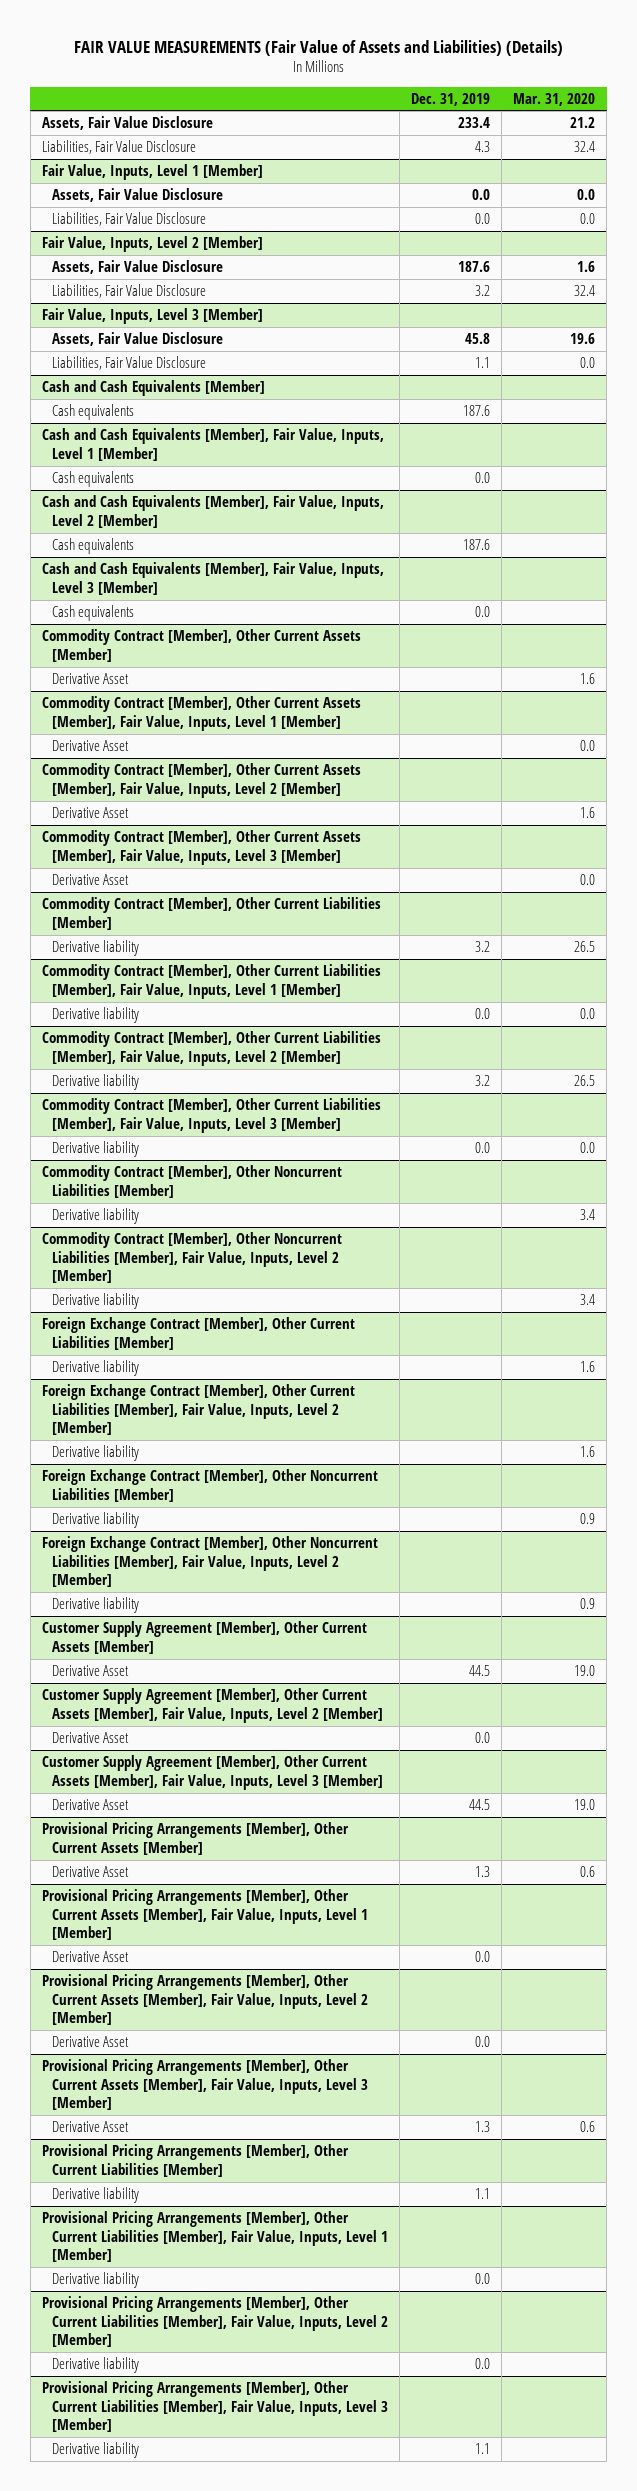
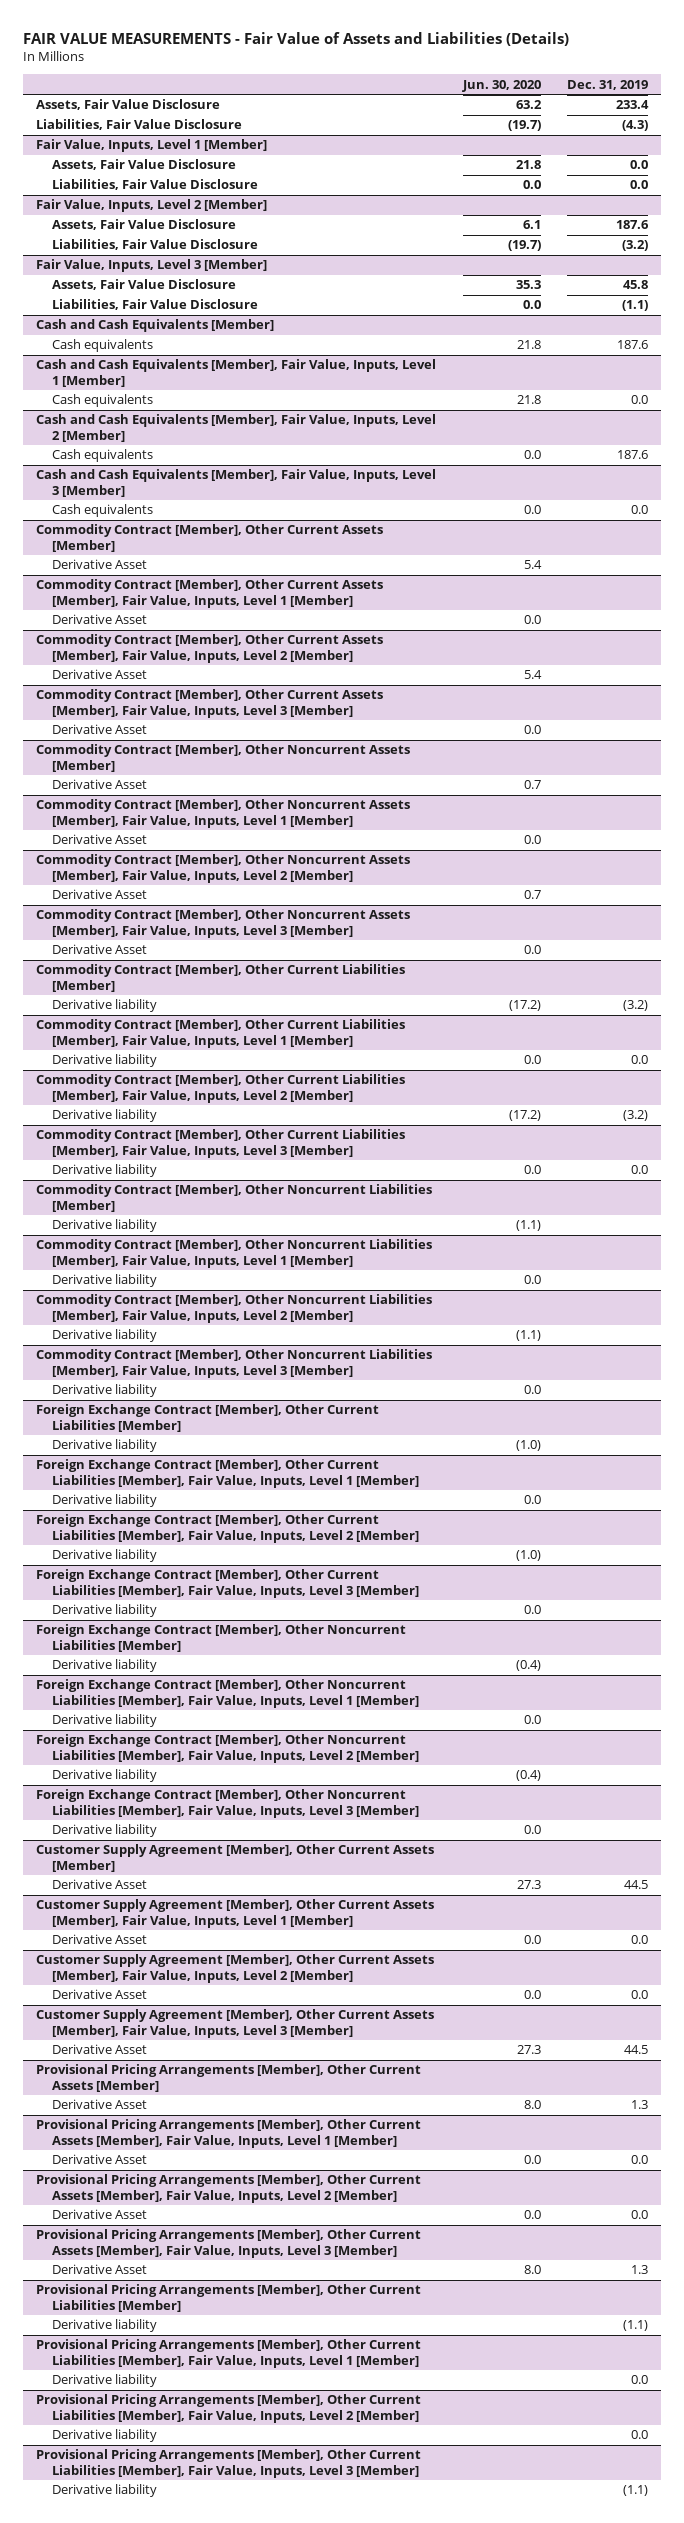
[73,39,563,56] FAIR VALUE MEASUREMENTS (Fair Value of Assets and Liabilities) (Details) -> [23,31,570,46] FAIR VALUE MEASUREMENTS - Fair Value of Assets and Liabilities (Details)
[513,92,596,106] Mar. 31, 2020 -> none
none -> [461,79,541,92] Jun. 30, 2020
[475,141,491,153] 4.3 -> [621,120,648,132] (4.3)
[475,285,491,297] 3.2 -> [621,240,648,252] (3.2)
[475,357,491,369] 1.1 -> [621,300,648,312] (1.1)
none -> [36,744,411,772] Commodity Contract [Member], Other Noncurrent Assets [Member]
none -> [51,779,147,790] Derivative Asset
none -> [36,799,411,828] Commodity Contract [Member], Other Noncurrent Assets [Member], Fair Value, Inputs, Level 1 [Member]
none -> [51,834,147,845] Derivative Asset
none -> [36,854,411,883] Commodity Contract [Member], Other Noncurrent Assets [Member], Fair Value, Inputs, Level 2 [Member]
none -> [51,889,147,900] Derivative Asset
none -> [36,909,411,938] Commodity Contract [Member], Other Noncurrent Assets [Member], Fair Value, Inputs, Level 3 [Member]
none -> [51,944,147,955] Derivative Asset
[475,941,491,953] 3.2 -> [622,1000,648,1012] (3.2)
[475,1075,491,1087] 3.2 -> [622,1110,648,1122] (3.2)
none -> [36,1239,433,1268] Commodity Contract [Member], Other Noncurrent Liabilities [Member], Fair Value, Inputs, Level 1 [Member]
none -> [51,1274,157,1288] Derivative liability
none -> [36,1349,433,1378] Commodity Contract [Member], Other Noncurrent Liabilities [Member], Fair Value, Inputs, Level 3 [Member]
none -> [51,1384,157,1398] Derivative liability
none -> [36,1459,419,1488] Foreign Exchange Contract [Member], Other Current Liabilities [Member], Fair Value, Inputs, Level 1 [Member]
none -> [51,1494,157,1508] Derivative liability
none -> [36,1569,419,1598] Foreign Exchange Contract [Member], Other Current Liabilities [Member], Fair Value, Inputs, Level 3 [Member]
none -> [51,1604,157,1618] Derivative liability
none -> [36,1679,419,1708] Foreign Exchange Contract [Member], Other Noncurrent Liabilities [Member], Fair Value, Inputs, Level 1 [Member]
none -> [51,1714,157,1728] Derivative liability
none -> [36,1789,419,1818] Foreign Exchange Contract [Member], Other Noncurrent Liabilities [Member], Fair Value, Inputs, Level 3 [Member]
none -> [51,1824,157,1838] Derivative liability
none -> [36,1899,435,1928] Customer Supply Agreement [Member], Other Current Assets [Member], Fair Value, Inputs, Level 1 [Member]
none -> [51,1934,147,1945] Derivative Asset
[475,2188,491,2200] 1.1 -> [622,2320,648,2332] (1.1)
[475,2443,491,2455] 1.1 -> [622,2485,648,2497] (1.1)

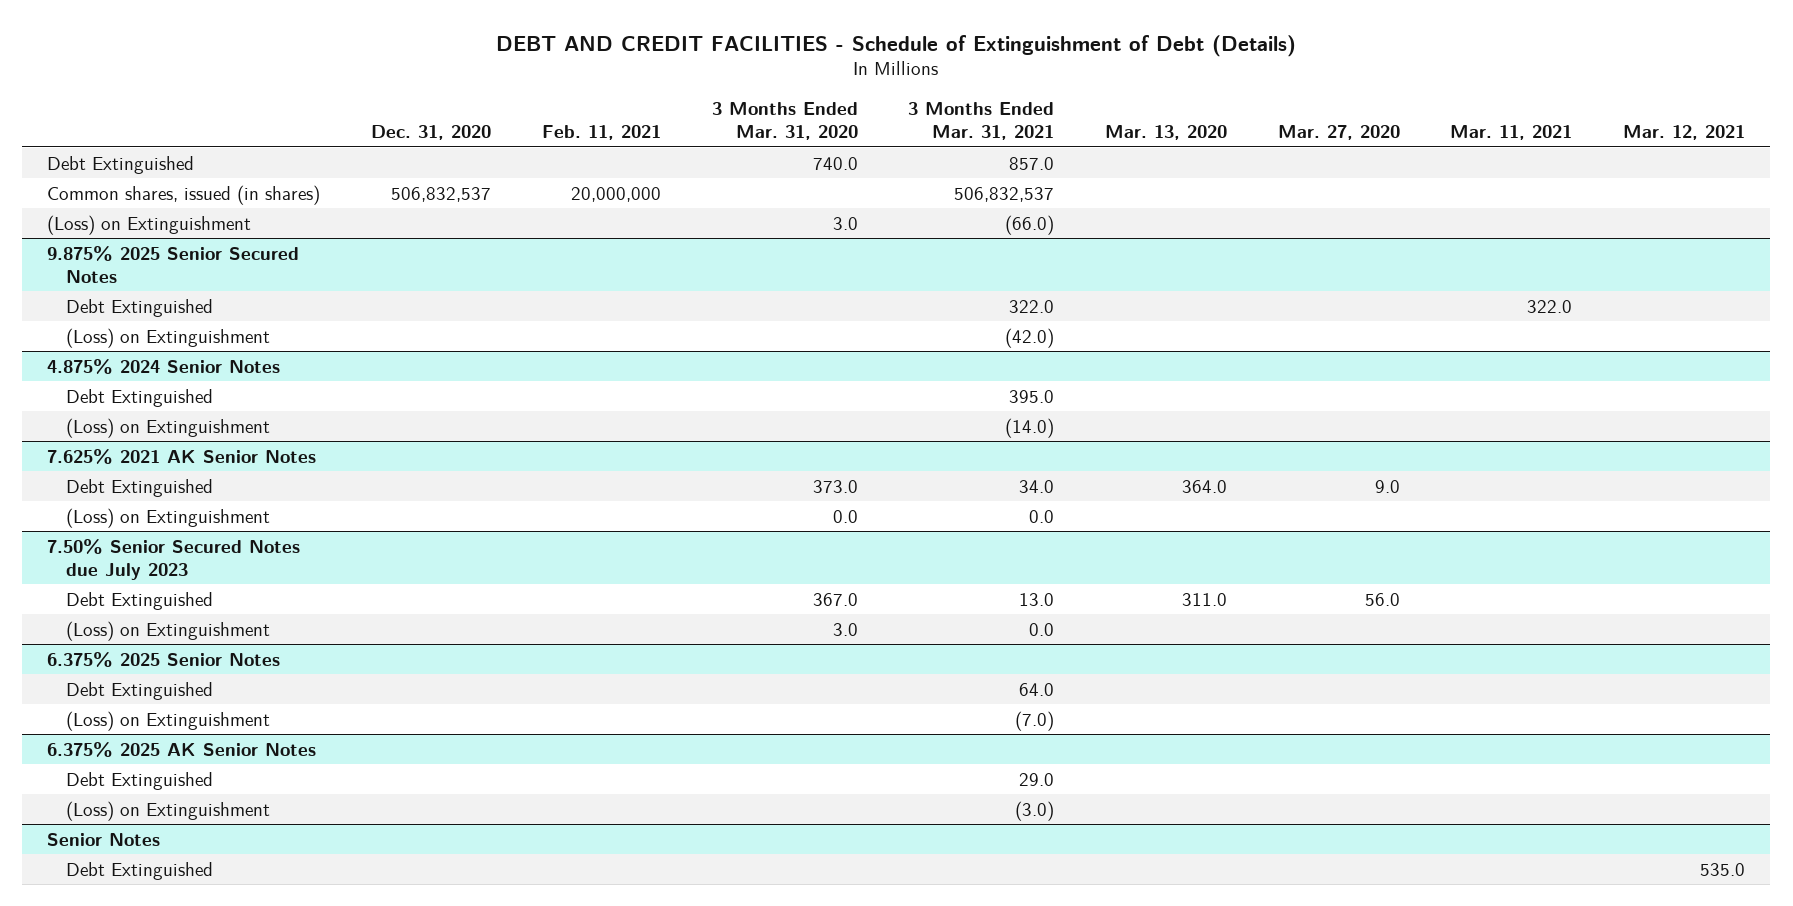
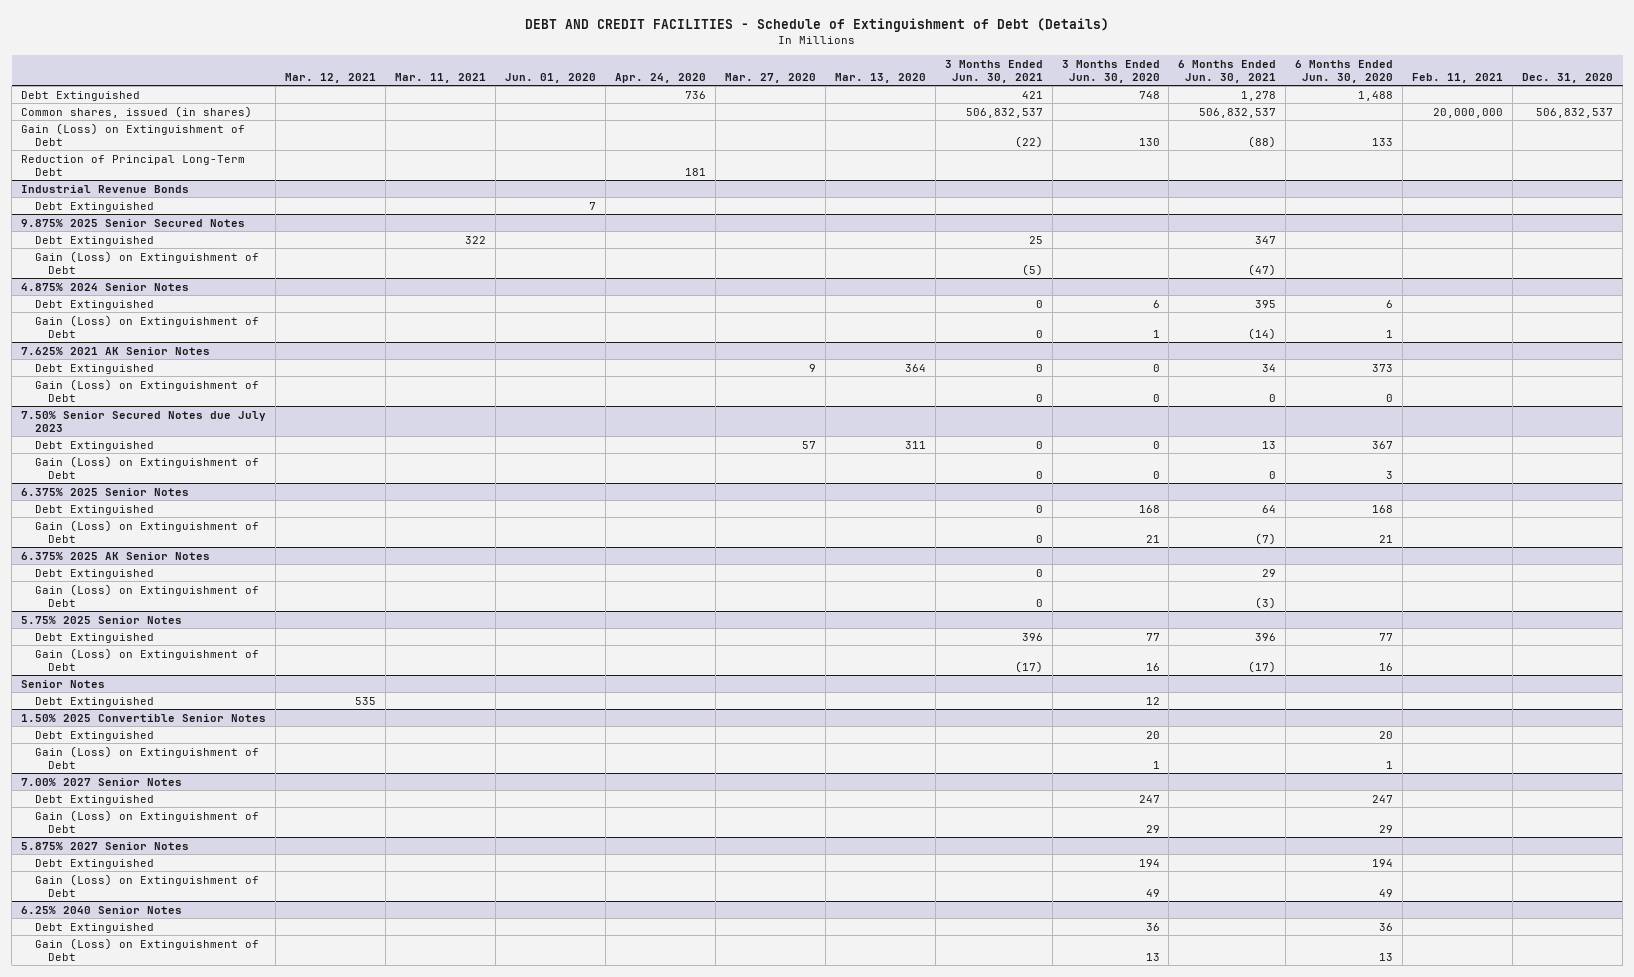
[711,102,858,141] 3 Months Ended Mar. 31, 2020 -> none
[908,102,1055,141] 3 Months Ended Mar. 31, 2021 -> none
none -> [505,72,597,83] Jun. 01, 2020
none -> [614,72,706,83] Apr. 24, 2020
none -> [944,59,1043,83] 3 Months Ended Jun. 30, 2021
none -> [1061,59,1160,83] 3 Months Ended Jun. 30, 2020
none -> [1178,59,1277,83] 6 Months Ended Jun. 30, 2021
none -> [1295,59,1394,83] 6 Months Ended Jun. 30, 2020
[47,214,252,235] (Loss) on Extinguishment -> [21,122,246,146] Gain (Loss) on Extinguishment of Debt
none -> [21,154,246,176] Reduction of Principal Long-Term Debt
none -> [21,184,190,193] Industrial Revenue Bonds
none -> [34,201,154,212] Debt Extinguished
[1527,299,1573,313] 322.0 -> [465,235,487,244] 322
[66,327,271,348] (Loss) on Extinguishment -> [34,250,259,274] Gain (Loss) on Extinguishment of Debt
[66,417,271,438] (Loss) on Extinguishment -> [34,314,259,338] Gain (Loss) on Extinguishment of Debt
[1181,479,1227,493] 364.0 -> [904,363,926,372] 364
[1374,479,1400,493] 9.0 -> [808,363,816,372] 9
[66,507,271,528] (Loss) on Extinguishment -> [34,378,259,402] Gain (Loss) on Extinguishment of Debt
[1181,592,1227,606] 311.0 -> [904,440,926,449] 311
[1364,592,1400,606] 56.0 -> [801,440,816,449] 57
[66,620,271,641] (Loss) on Extinguishment -> [34,455,259,479] Gain (Loss) on Extinguishment of Debt
[66,710,271,731] (Loss) on Extinguishment -> [34,519,259,543] Gain (Loss) on Extinguishment of Debt
[66,800,271,821] (Loss) on Extinguishment -> [34,583,259,607] Gain (Loss) on Extinguishment of Debt
none -> [21,615,183,624] 5.75% 2025 Senior Notes
none -> [34,632,154,643] Debt Extinguished
none -> [34,647,259,671] Gain (Loss) on Extinguishment of Debt
[1700,862,1746,876] 535.0 -> [355,696,377,705] 535
none -> [21,713,267,722] 1.50% 2025 Convertible Senior Notes
none -> [34,730,154,741] Debt Extinguished
none -> [34,745,259,769] Gain (Loss) on Extinguishment of Debt
none -> [21,777,183,786] 7.00% 2027 Senior Notes
none -> [34,794,154,805] Debt Extinguished
none -> [34,809,259,833] Gain (Loss) on Extinguishment of Debt
none -> [21,841,190,850] 5.875% 2027 Senior Notes
none -> [34,858,154,869] Debt Extinguished
none -> [34,873,259,897] Gain (Loss) on Extinguishment of Debt
none -> [21,905,183,914] 6.25% 2040 Senior Notes
none -> [34,922,154,933] Debt Extinguished
none -> [34,937,259,961] Gain (Loss) on Extinguishment of Debt

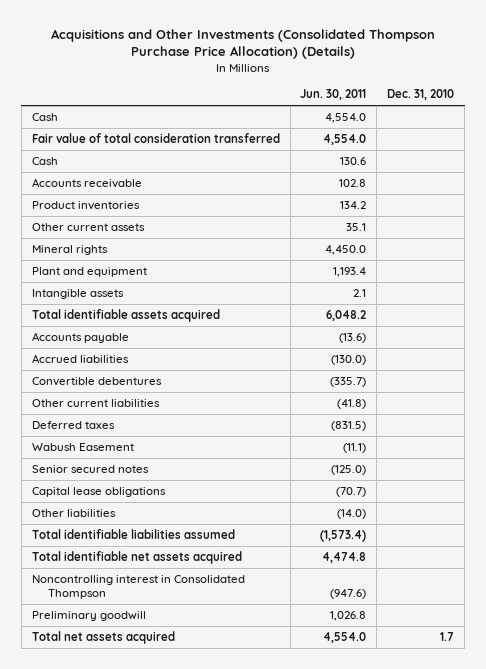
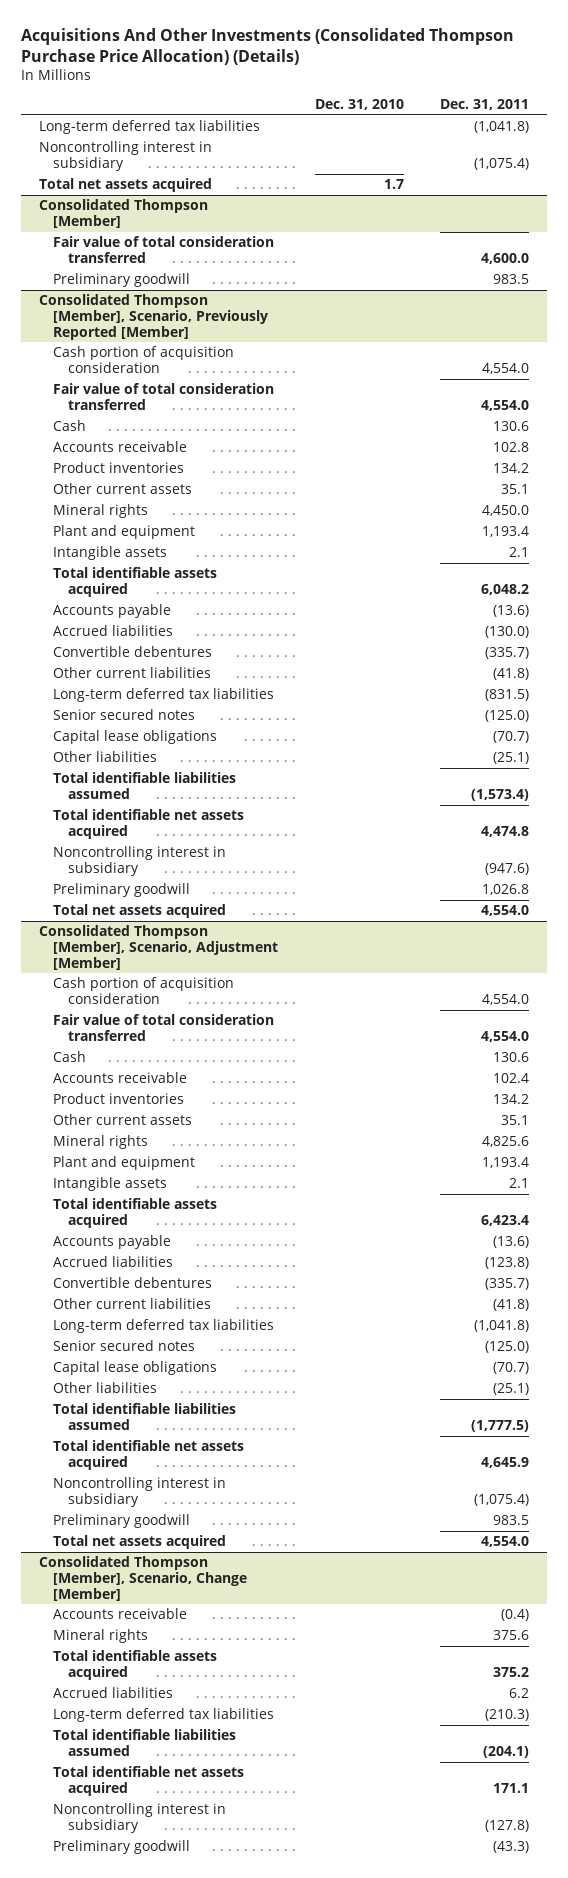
[50,28,435,60] Acquisitions and Other Investments (Consolidated Thompson Purchase Price Allocation) (Details) -> [20,28,514,66] Acquisitions And Other Investments (Consolidated Thompson Purchase Price Allocation) (Details)
[300,89,367,101] Jun. 30, 2011 -> none
none -> [440,98,530,110] Dec. 31, 2011
[31,113,58,122] Cash -> none
[31,133,280,144] Fair value of total consideration transferred -> none
[31,157,58,166] Cash -> none
[31,178,142,189] Accounts receivable -> none
[31,201,140,211] Product inventories -> none
[31,223,145,232] Other current assets -> none
[31,245,108,256] Mineral rights -> none
[31,267,147,278] Plant and equipment -> none
[31,289,124,300] Intangible assets -> none
[31,309,220,323] Total identifiable assets acquired -> none
[31,332,129,344] Accounts payable -> none
[31,354,129,364] Accrued liabilities -> none
[31,377,162,387] Convertible debentures -> none
[31,399,160,408] Other current liabilities -> none
[31,443,134,452] Wabush Easement -> none
[31,465,149,474] Senior secured notes -> none
[31,487,166,498] Capital lease obligations -> none
[31,509,116,518] Other liabilities -> none
[31,529,235,540] Total identifiable liabilities assumed -> none
[31,551,242,565] Total identifiable net assets acquired -> none
[31,611,146,622] Preliminary goodwill -> none
[31,421,115,430] Deferred taxes -> [38,120,260,135] Long-term deferred tax liabilities
[31,575,245,600] Noncontrolling interest in Consolidated Thompson -> [38,141,212,171] Noncontrolling interest in subsidiary
none -> [38,199,208,228] Consolidated Thompson [Member]
none -> [53,236,275,263] Fair value of total consideration transferred
none -> [53,273,191,288] Preliminary goodwill
none -> [38,294,269,340] Consolidated Thompson [Member], Scenario, Previously Reported [Member]
none -> [53,346,235,373] Cash portion of acquisition consideration
none -> [53,383,275,410] Fair value of total consideration transferred
none -> [53,420,87,432] Cash
none -> [53,441,188,453] Accounts receivable
none -> [53,462,185,474] Product inventories
none -> [53,483,193,495] Other current assets
none -> [53,504,149,519] Mineral rights
none -> [53,525,196,540] Plant and equipment
none -> [53,546,168,561] Intangible assets
none -> [53,567,218,597] Total identifiable assets acquired
none -> [53,604,172,619] Accounts payable
none -> [53,625,174,637] Accrued liabilities
none -> [53,646,213,658] Convertible debentures
none -> [53,667,212,679] Other current liabilities
none -> [53,688,275,703] Long-term deferred tax liabilities
none -> [53,709,196,721] Senior secured notes
none -> [53,730,218,745] Capital lease obligations
none -> [53,751,158,763] Other liabilities
none -> [53,772,237,799] Total identifiable liabilities assumed
none -> [53,809,245,839] Total identifiable net assets acquired
none -> [53,846,227,876] Noncontrolling interest in subsidiary
none -> [53,883,191,898] Preliminary goodwill
none -> [53,904,227,919] Total net assets acquired
none -> [38,925,279,970] Consolidated Thompson [Member], Scenario, Adjustment [Member]
none -> [53,977,235,1004] Cash portion of acquisition consideration
none -> [53,1014,275,1041] Fair value of total consideration transferred
none -> [53,1051,87,1063] Cash
none -> [53,1072,188,1084] Accounts receivable
none -> [53,1093,185,1105] Product inventories
none -> [53,1114,193,1126] Other current assets
none -> [53,1135,149,1150] Mineral rights
none -> [53,1156,196,1171] Plant and equipment
none -> [53,1177,168,1192] Intangible assets
none -> [53,1198,218,1228] Total identifiable assets acquired
none -> [53,1235,172,1250] Accounts payable
none -> [53,1256,174,1268] Accrued liabilities
none -> [53,1277,213,1289] Convertible debentures
none -> [53,1298,212,1310] Other current liabilities
none -> [53,1319,275,1334] Long-term deferred tax liabilities
none -> [53,1340,196,1352] Senior secured notes
none -> [53,1361,218,1376] Capital lease obligations
none -> [53,1382,158,1394] Other liabilities
none -> [53,1403,237,1430] Total identifiable liabilities assumed
none -> [53,1440,245,1470] Total identifiable net assets acquired
none -> [53,1477,227,1507] Noncontrolling interest in subsidiary
none -> [53,1514,191,1529] Preliminary goodwill
none -> [53,1535,227,1550] Total net assets acquired
none -> [38,1556,248,1601] Consolidated Thompson [Member], Scenario, Change [Member]
none -> [53,1608,188,1620] Accounts receivable
none -> [53,1629,149,1644] Mineral rights
none -> [53,1650,218,1680] Total identifiable assets acquired
none -> [53,1687,174,1699] Accrued liabilities
none -> [53,1708,275,1723] Long-term deferred tax liabilities
none -> [53,1729,237,1756] Total identifiable liabilities assumed
none -> [53,1766,245,1796] Total identifiable net assets acquired
none -> [53,1803,227,1833] Noncontrolling interest in subsidiary
none -> [53,1840,191,1855] Preliminary goodwill

